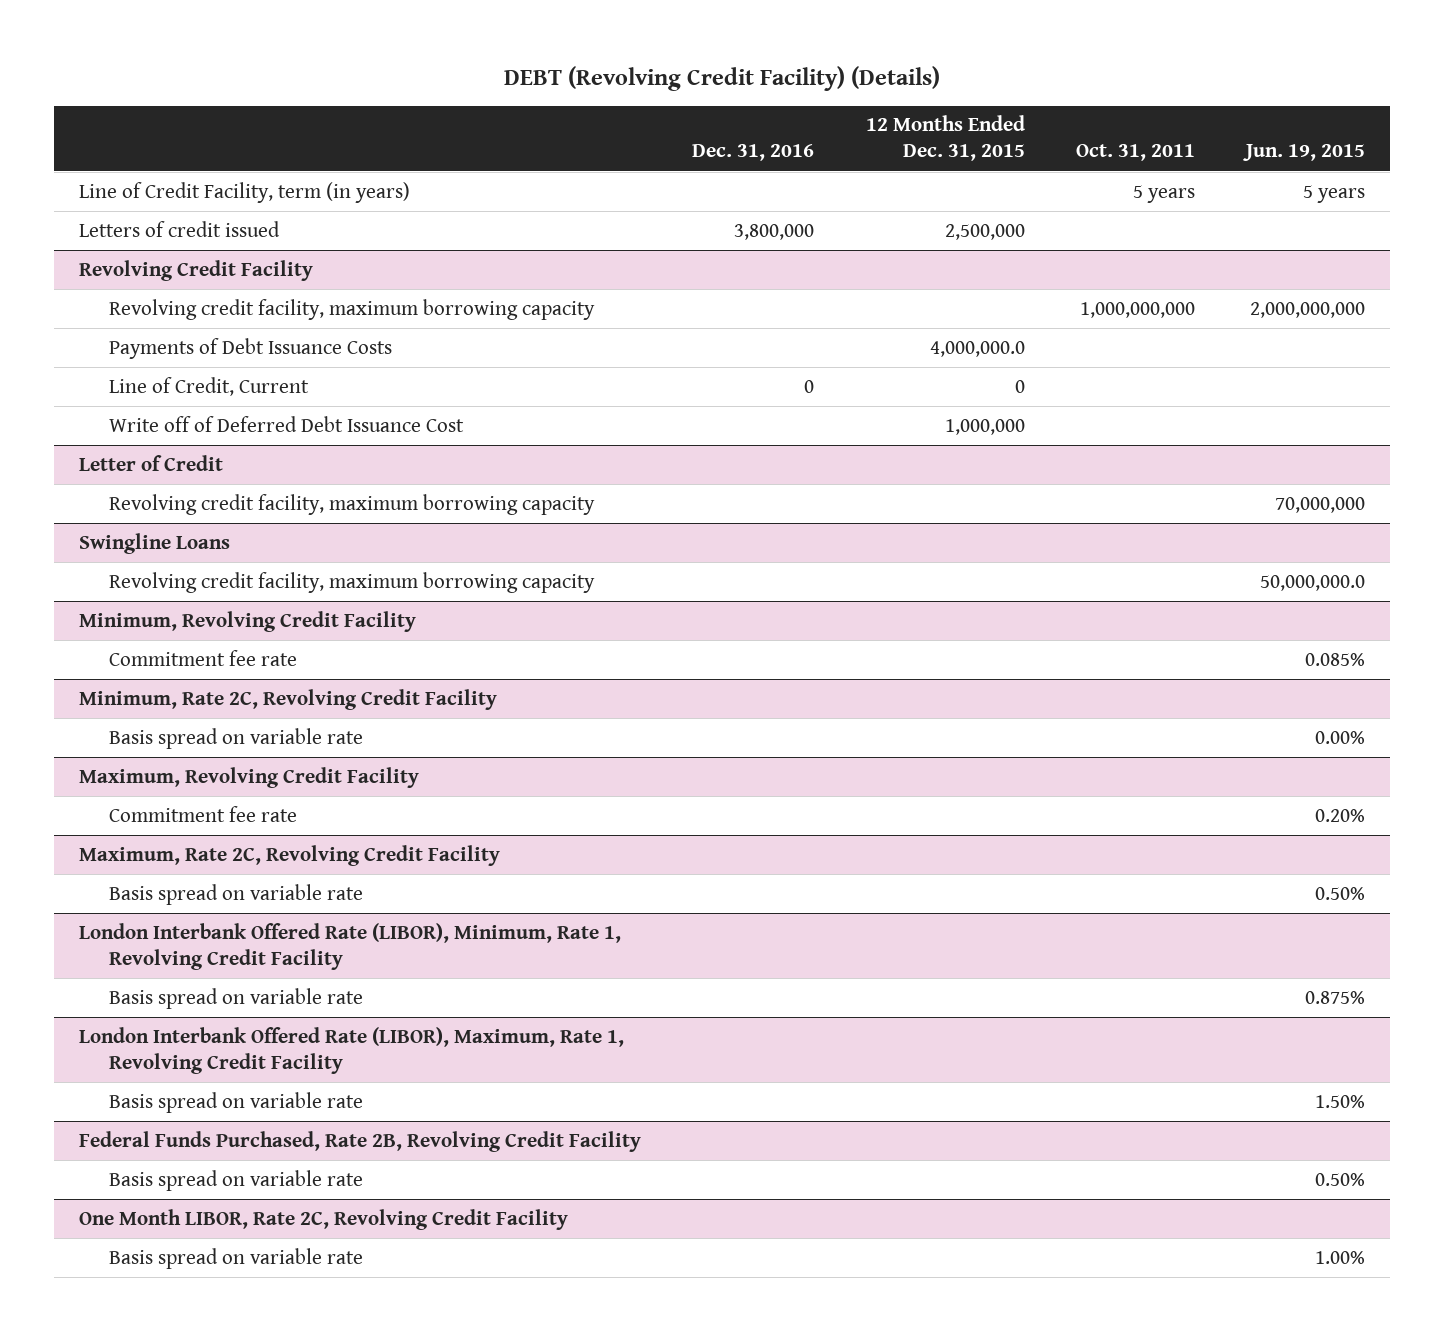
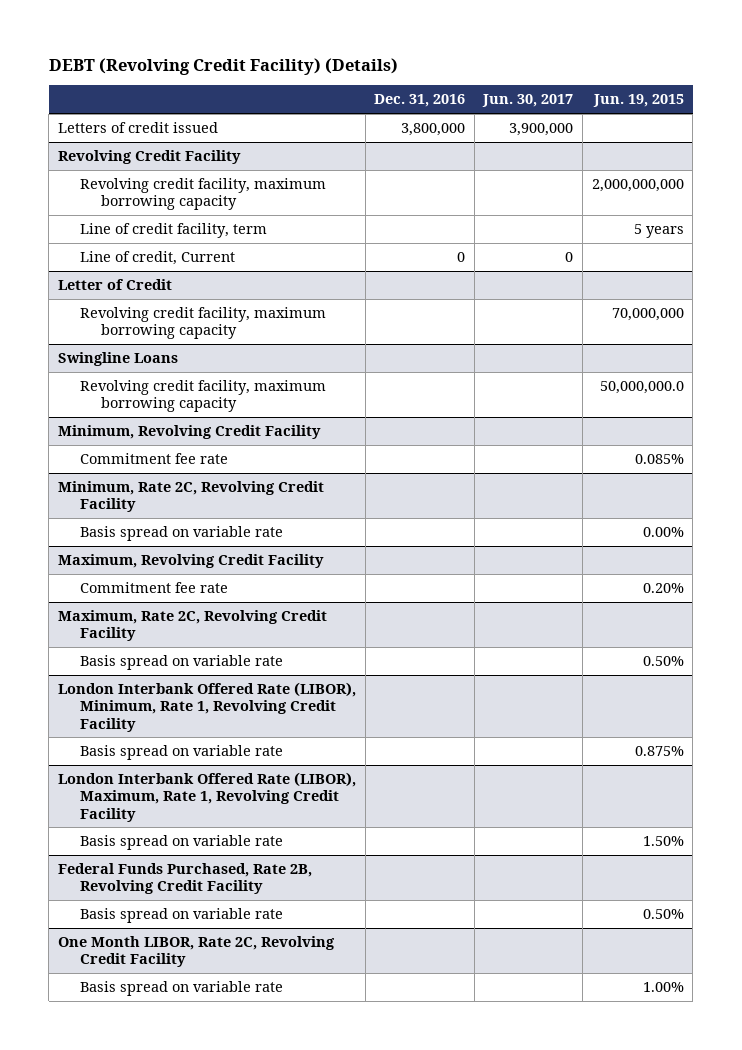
[865,115,1025,162] 12 Months Ended Dec. 31, 2015 -> none
[1075,144,1195,162] Oct. 31, 2011 -> none
none -> [482,94,574,108] Jun. 30, 2017
[79,181,411,203] Line of Credit Facility, term (in years) -> none
[108,337,392,359] Payments of Debt Issuance Costs -> none
[108,415,464,432] Write off of Deferred Debt Issuance Cost -> none
none -> [79,223,267,239] Line of credit facility, term
[108,376,309,396] Line of Credit, Current -> [79,251,235,266] Line of credit, Current

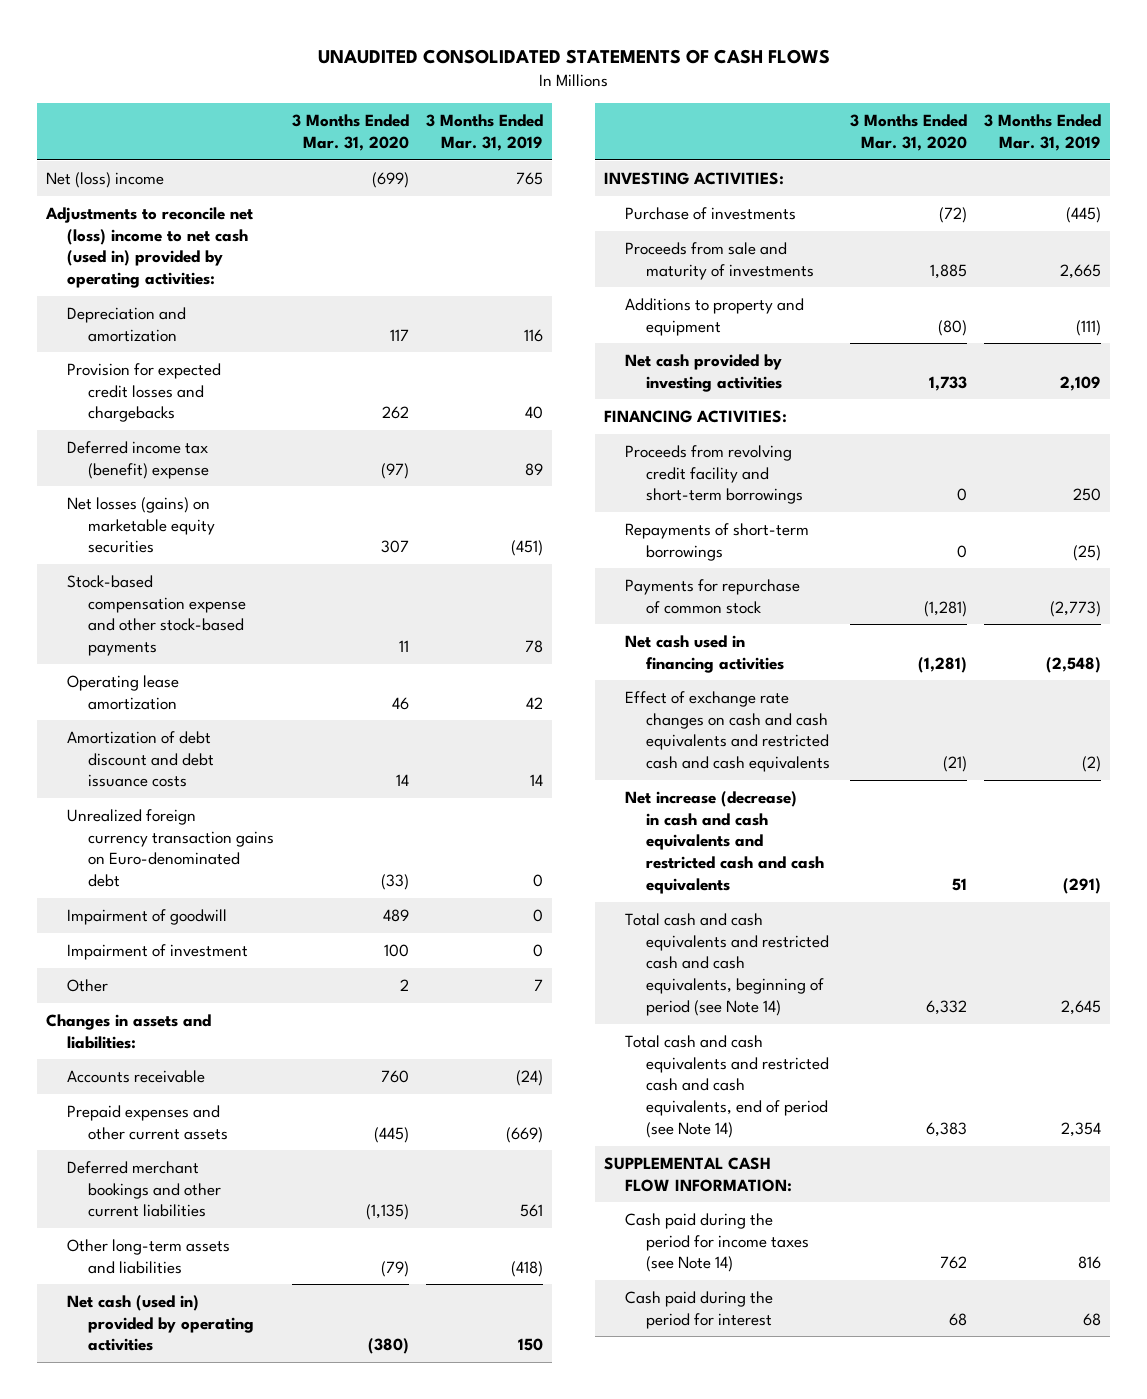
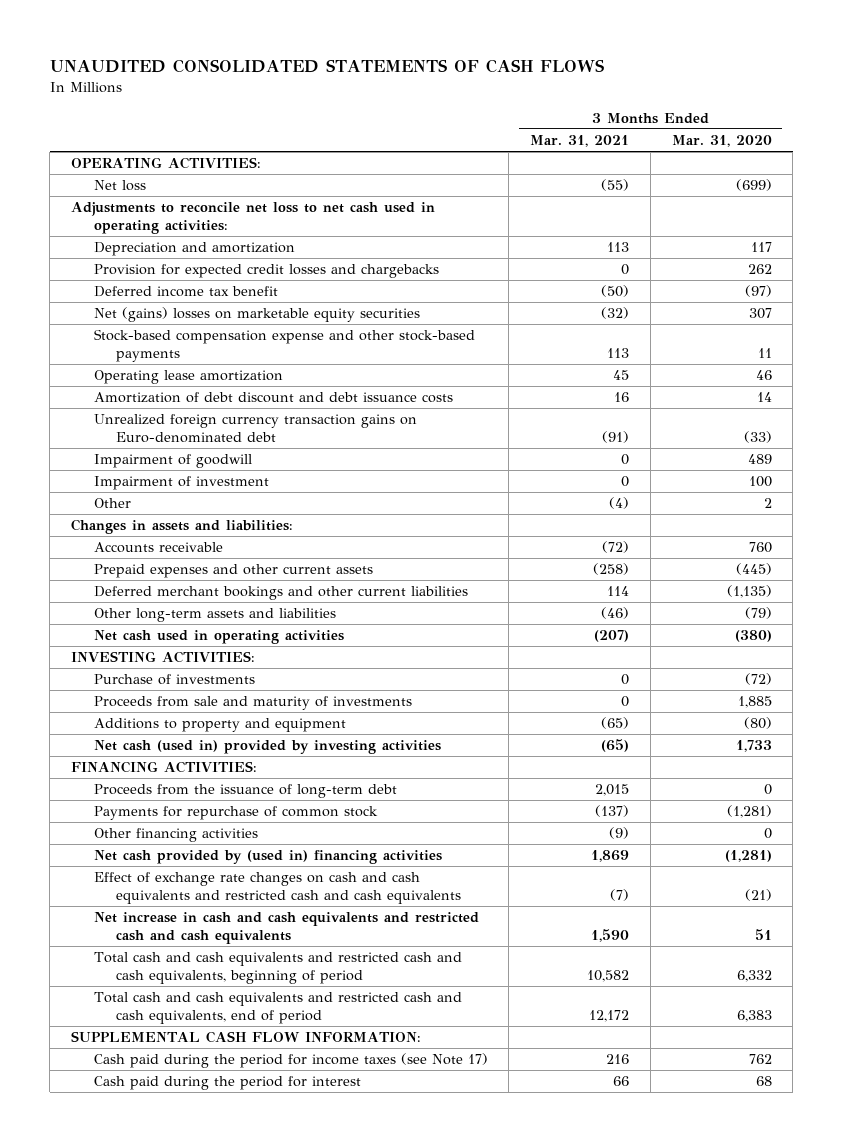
[426,114,544,152] 3 Months Ended Mar. 31, 2019 -> none
none -> [530,135,630,148] Mar. 31, 2021
none -> [70,157,261,170] OPERATING ACTIVITIES:
[45,171,164,188] Net (loss) income -> [93,180,146,192] Net loss
[44,206,253,289] Adjustments to reconcile net (loss) income to net cash (used in) provided by operating activities: -> [70,202,435,234] Adjustments to reconcile net loss to net cash used in operating activities:
[66,440,209,479] Deferred income tax (benefit) expense -> [93,286,278,298] Deferred income tax benefit
[66,496,215,554] Net losses (gains) on marketable equity securities -> [93,307,420,323] Net (gains) losses on marketable equity securities
[66,1294,254,1352] Net cash (used in) provided by operating activities -> [93,630,344,645] Net cash used in operating activities
[624,353,783,392] Net cash provided by investing activities -> [93,740,441,755] Net cash (used in) provided by investing activities
[624,444,804,505] Proceeds from revolving credit facility and short-term borrowings -> none
[624,522,809,561] Repayments of short-term borrowings -> none
none -> [93,784,397,799] Proceeds from the issuance of long-term debt
none -> [93,828,258,843] Other financing activities
[624,634,785,673] Net cash used in financing activities -> [93,850,442,865] Net cash provided by (used in) financing activities
[624,790,825,894] Net increase (decrease) in cash and cash equivalents and restricted cash and cash equivalents -> [93,912,479,944] Net increase in cash and cash equivalents and restricted cash and cash equivalents
[624,912,830,1016] Total cash and cash equivalents and restricted cash and cash equivalents, beginning of period (see Note 14) -> [93,952,462,984] Total cash and cash equivalents and restricted cash and cash equivalents, beginning of period
[624,1034,830,1138] Total cash and cash equivalents and restricted cash and cash equivalents, end of period (see Note 14) -> [93,992,462,1024] Total cash and cash equivalents and restricted cash and cash equivalents, end of period
[624,1212,810,1273] Cash paid during the period for income taxes (see Note 14) -> [93,1053,488,1069] Cash paid during the period for income taxes (see Note 17)

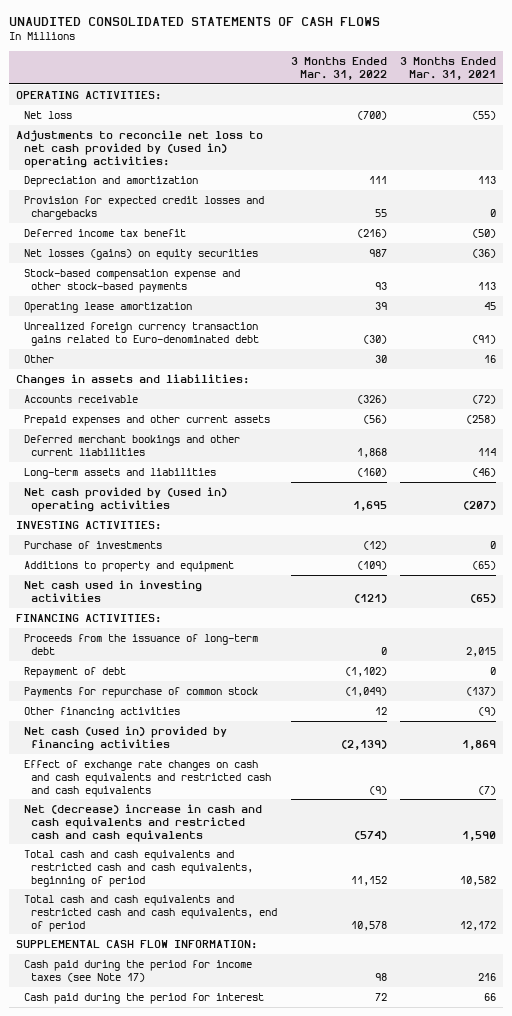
[671,135,772,148] Mar. 31, 2020 -> none
none -> [290,56,387,80] 3 Months Ended Mar. 31, 2022
[70,202,435,234] Adjustments to reconcile net loss to net cash used in operating activities: -> [16,130,264,168] Adjustments to reconcile net loss to net cash provided by (used in) operating activities:
[93,307,420,323] Net (gains) losses on marketable equity securities -> [23,249,258,261] Net losses (gains) on equity securities
[601,307,630,320] (32) -> [472,249,497,259] (36)
[93,392,453,404] Amortization of debt discount and debt issuance costs -> none
[93,454,252,469] Impairment of goodwill -> none
[93,476,269,491] Impairment of investment -> none
[93,414,417,443] Unrealized foreign currency transaction gains on Euro-denominated debt -> [23,322,260,346] Unrealized foreign currency transaction gains related to Euro-denominated debt
[609,497,630,510] (4) -> [484,355,497,364] 16
[93,608,336,623] Other long-term assets and liabilities -> [23,468,216,480] Long-term assets and liabilities
[93,630,344,645] Net cash used in operating activities -> [23,487,227,512] Net cash provided by (used in) operating activities
[93,696,412,711] Proceeds from sale and maturity of investments -> none
[93,740,441,755] Net cash (used in) provided by investing activities -> [23,580,202,602] Net cash used in investing activities
none -> [23,667,126,679] Repayment of debt
[93,850,442,865] Net cash provided by (used in) financing activities -> [23,726,227,751] Net cash (used in) provided by financing activities
[93,912,479,944] Net increase in cash and cash equivalents and restricted cash and cash equivalents -> [23,804,262,842] Net (decrease) increase in cash and cash equivalents and restricted cash and cash equivalents

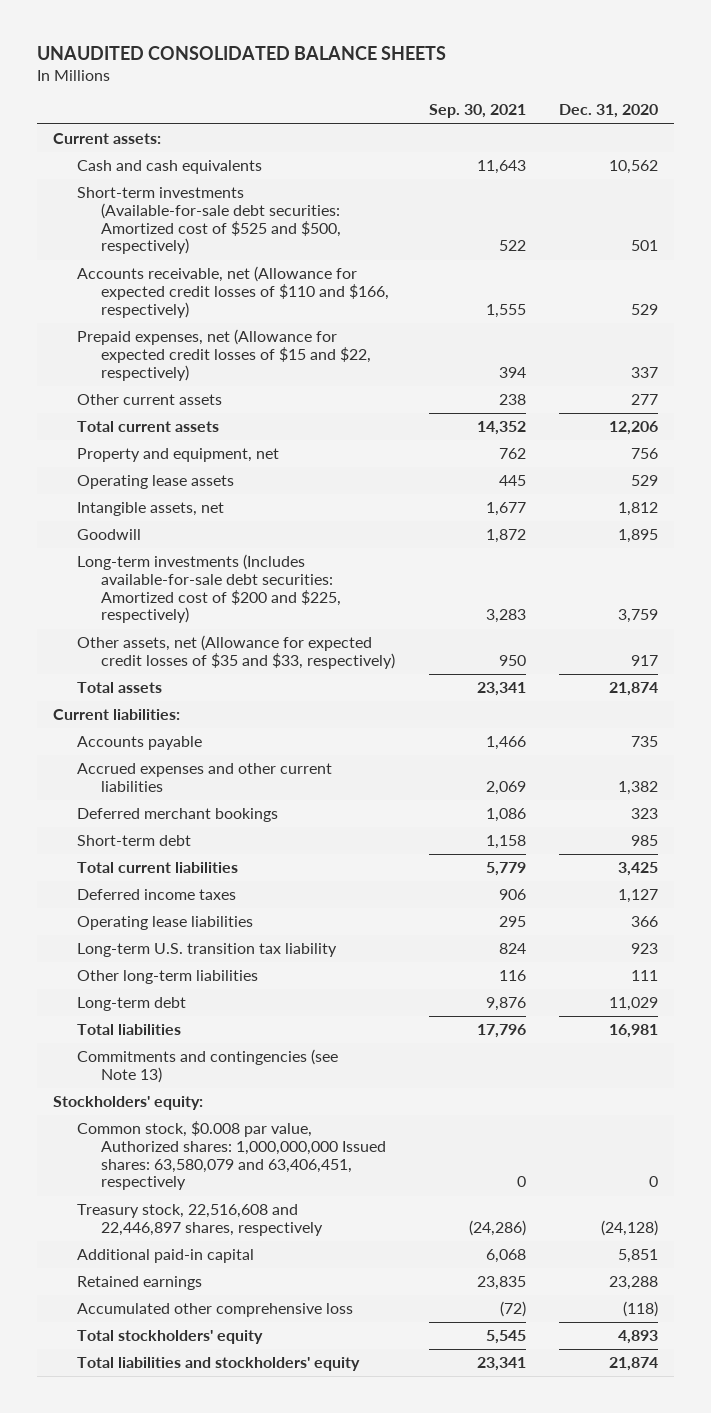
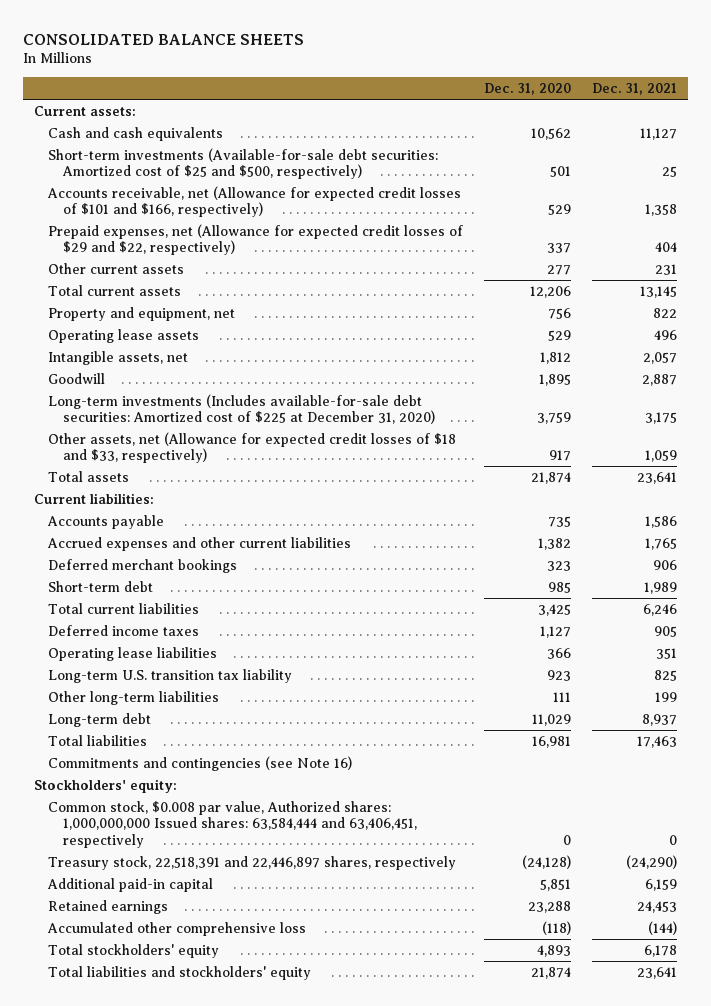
[36,46,446,61] UNAUDITED CONSOLIDATED BALANCE SHEETS -> [23,33,305,45] CONSOLIDATED BALANCE SHEETS
[428,104,526,119] Sep. 30, 2021 -> none
none -> [592,82,678,95] Dec. 31, 2021
[77,187,342,255] Short-term investments (Available-for-sale debt securities: Amortized cost of $525 and $500, respectively) -> [48,147,439,180] Short-term investments (Available-for-sale debt securities: Amortized cost of $25 and $500, respectively)
[77,266,390,318] Accounts receivable, net (Allowance for expected credit losses of $110 and $166, respectively) -> [47,185,462,218] Accounts receivable, net (Allowance for expected credit losses of $101 and $166, respectively)
[77,329,372,381] Prepaid expenses, net (Allowance for expected credit losses of $15 and $22, respectively) -> [48,223,464,256] Prepaid expenses, net (Allowance for expected credit losses of $29 and $22, respectively)
[77,554,342,624] Long-term investments (Includes available-for-sale debt securities: Amortized cost of $200 and $225, respectively) -> [48,393,436,425] Long-term investments (Includes available-for-sale debt securities: Amortized cost of $225 at December 31, 2020)
[77,635,396,669] Other assets, net (Allowance for expected credit losses of $35 and $33, respectively) -> [48,431,457,464] Other assets, net (Allowance for expected credit losses of $18 and $33, respectively)
[77,1049,339,1083] Commitments and contingencies (see Note 13) -> [48,755,353,771] Commitments and contingencies (see Note 16)
[77,1121,387,1191] Common stock, $0.008 par value, Authorized shares: 1,000,000,000 Issued shares: 63,580,079 and 63,406,451, respectively -> [48,800,418,849] Common stock, $0.008 par value, Authorized shares: 1,000,000,000 Issued shares: 63,584,444 and 63,406,451, respectively
[77,1204,324,1236] Treasury stock, 22,516,608 and 22,446,897 shares, respectively -> [48,855,457,870] Treasury stock, 22,518,391 and 22,446,897 shares, respectively

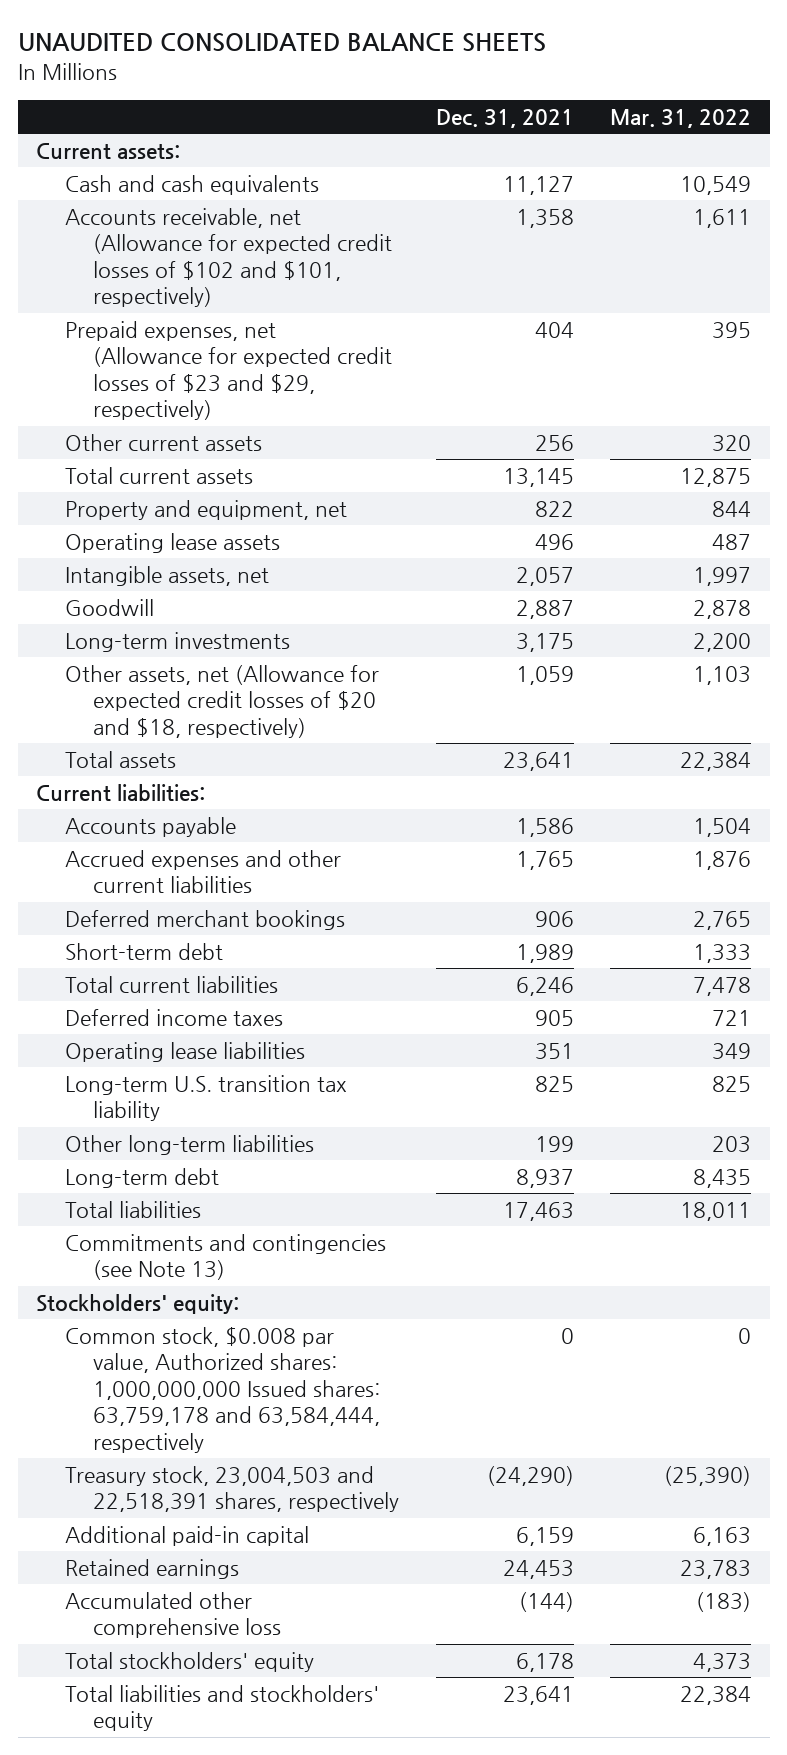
[23,33,305,45] CONSOLIDATED BALANCE SHEETS -> [17,33,546,53] UNAUDITED CONSOLIDATED BALANCE SHEETS
[484,82,572,95] Dec. 31, 2020 -> none
none -> [610,109,752,129] Mar. 31, 2022
[48,147,439,180] Short-term investments (Available-for-sale debt securities: Amortized cost of $25 and $500, respectively) -> none
[47,185,462,218] Accounts receivable, net (Allowance for expected credit losses of $101 and $166, respectively) -> [64,208,392,308] Accounts receivable, net (Allowance for expected credit losses of $102 and $101, respectively)
[48,223,464,256] Prepaid expenses, net (Allowance for expected credit losses of $29 and $22, respectively) -> [64,321,392,421] Prepaid expenses, net (Allowance for expected credit losses of $23 and $29, respectively)
[655,263,678,275] 231 -> [534,435,574,452] 256
[48,393,436,425] Long-term investments (Includes available-for-sale debt securities: Amortized cost of $225 at December 31, 2020) -> [64,632,290,653] Long-term investments
[48,431,457,464] Other assets, net (Allowance for expected credit losses of $18 and $33, respectively) -> [64,665,379,738] Other assets, net (Allowance for expected credit losses of $20 and $18, respectively)
[48,755,353,771] Commitments and contingencies (see Note 16) -> [64,1234,386,1281] Commitments and contingencies (see Note 13)
[48,800,418,849] Common stock, $0.008 par value, Authorized shares: 1,000,000,000 Issued shares: 63,584,444 and 63,406,451, respectively -> [64,1327,380,1453] Common stock, $0.008 par value, Authorized shares: 1,000,000,000 Issued shares: 63,759,178 and 63,584,444, respectively
[48,855,457,870] Treasury stock, 22,518,391 and 22,446,897 shares, respectively -> [64,1466,399,1513] Treasury stock, 23,004,503 and 22,518,391 shares, respectively

